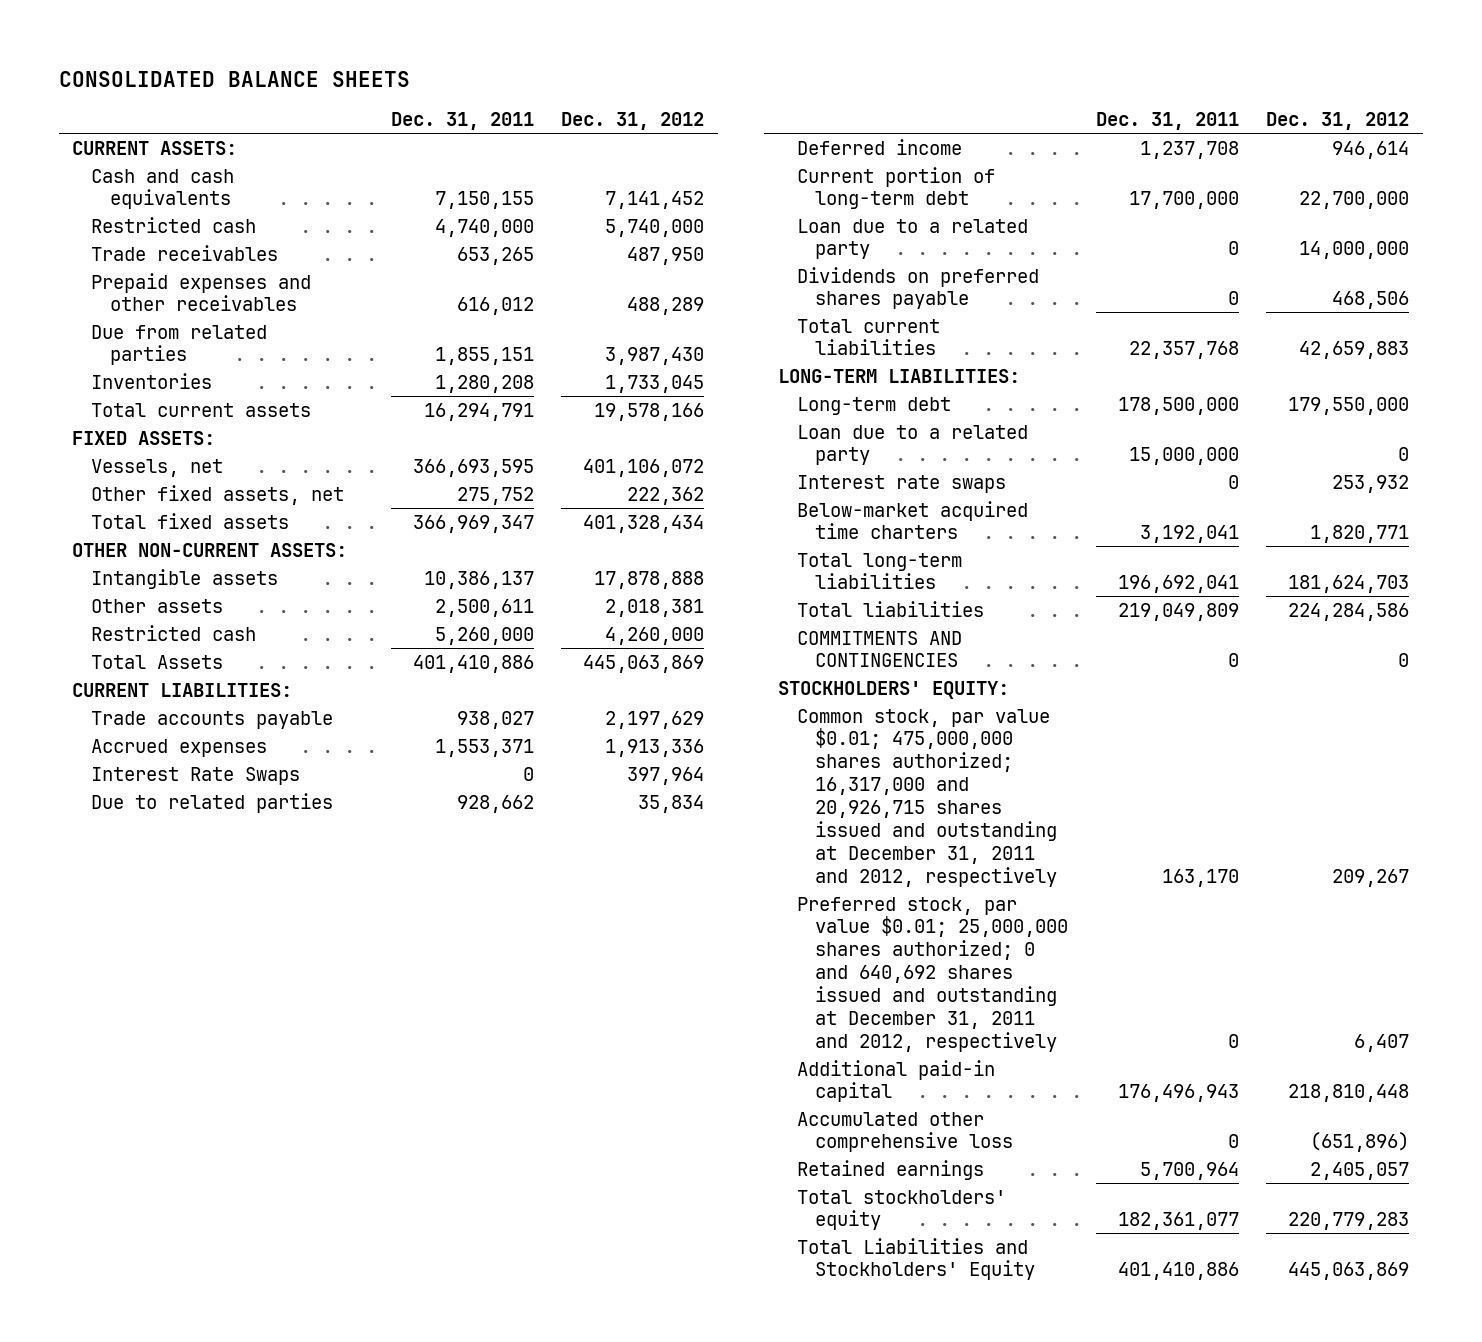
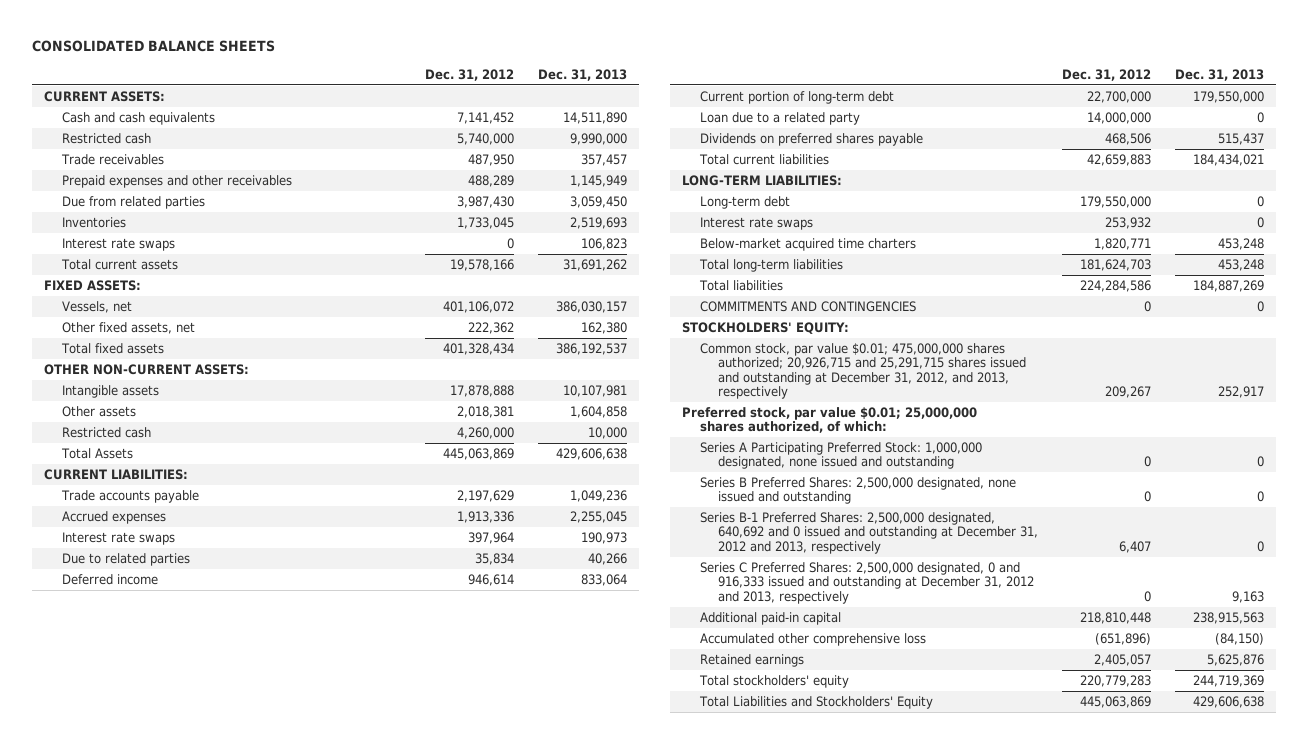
[390,112,534,131] Dec. 31, 2011 -> none
none -> [537,68,627,81] Dec. 31, 2013
none -> [62,238,176,252] Interest rate swaps
[91,766,301,785] Interest Rate Swaps -> [62,532,176,546] Interest rate swaps
[796,424,1028,466] Loan due to a related party -> none
[796,708,1058,887] Common stock, par value $0.01; 475,000,000 shares authorized; 16,317,000 and 20,926,715 shares issued and outstanding at December 31, 2011 and 2012, respectively -> [699,343,1027,399] Common stock, par value $0.01; 475,000,000 shares authorized; 20,926,715 and 25,291,715 shares issued and outstanding at December 31, 2012, and 2013, respectively
none -> [681,407,977,434] Preferred stock, par value $0.01; 25,000,000 shares authorized, of which:
none -> [699,442,982,470] Series A Participating Preferred Stock: 1,000,000 designated, none issued and outstanding
none -> [699,477,1016,505] Series B Preferred Shares: 2,500,000 designated, none issued and outstanding
[796,896,1069,1052] Preferred stock, par value $0.01; 25,000,000 shares authorized; 0 and 640,692 shares issued and outstanding at December 31, 2011 and 2012, respectively -> [699,512,1039,554] Series B-1 Preferred Shares: 2,500,000 designated, 640,692 and 0 issued and outstanding at December 31, 2012 and 2013, respectively
none -> [699,562,1035,604] Series C Preferred Shares: 2,500,000 designated, 0 and 916,333 issued and outstanding at December 31, 2012 and 2013, respectively

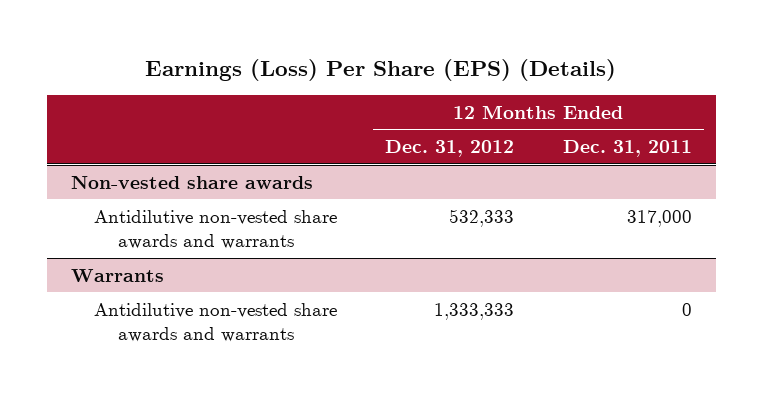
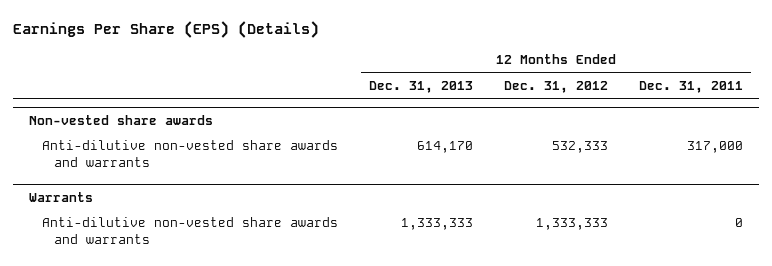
[145,59,617,82] Earnings (Loss) Per Share (EPS) (Details) -> [13,20,320,38] Earnings Per Share (EPS) (Details)
none -> [368,81,473,94] Dec. 31, 2013
[94,209,338,249] Antidilutive non-vested share awards and warrants -> [41,140,338,168] Anti-dilutive non-vested share awards and warrants
[94,302,338,342] Antidilutive non-vested share awards and warrants -> [41,217,338,245] Anti-dilutive non-vested share awards and warrants

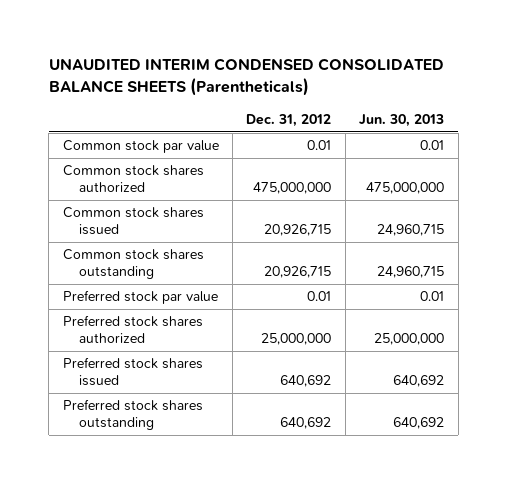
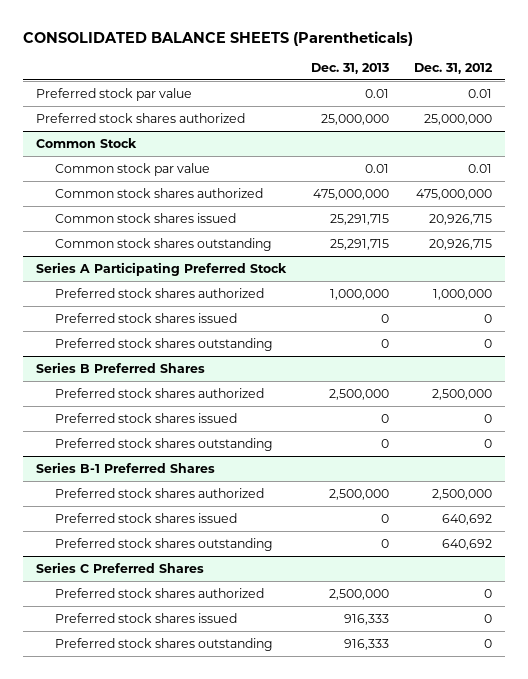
[48,58,444,97] UNAUDITED INTERIM CONDENSED CONSOLIDATED BALANCE SHEETS (Parentheticals) -> [23,30,414,46] CONSOLIDATED BALANCE SHEETS (Parentheticals)
[359,113,445,127] Jun. 30, 2013 -> none
none -> [310,62,389,74] Dec. 31, 2013
[62,290,218,305] Preferred stock par value -> [35,87,192,101] Preferred stock par value
[62,315,203,344] Preferred stock shares authorized -> [35,112,245,123] Preferred stock shares authorized
none -> [35,137,137,148] Common Stock
none -> [35,261,287,276] Series A Participating Preferred Stock
none -> [55,287,265,298] Preferred stock shares authorized
none -> [55,312,238,323] Preferred stock shares issued
none -> [55,337,274,351] Preferred stock shares outstanding
none -> [35,361,205,373] Series B Preferred Shares
none -> [55,387,265,398] Preferred stock shares authorized
none -> [55,412,238,423] Preferred stock shares issued
none -> [55,437,274,451] Preferred stock shares outstanding
none -> [35,461,215,473] Series B-1 Preferred Shares
none -> [55,487,265,498] Preferred stock shares authorized
none -> [35,561,204,573] Series C Preferred Shares
none -> [55,587,265,598] Preferred stock shares authorized
none -> [55,612,238,623] Preferred stock shares issued
none -> [55,637,274,651] Preferred stock shares outstanding

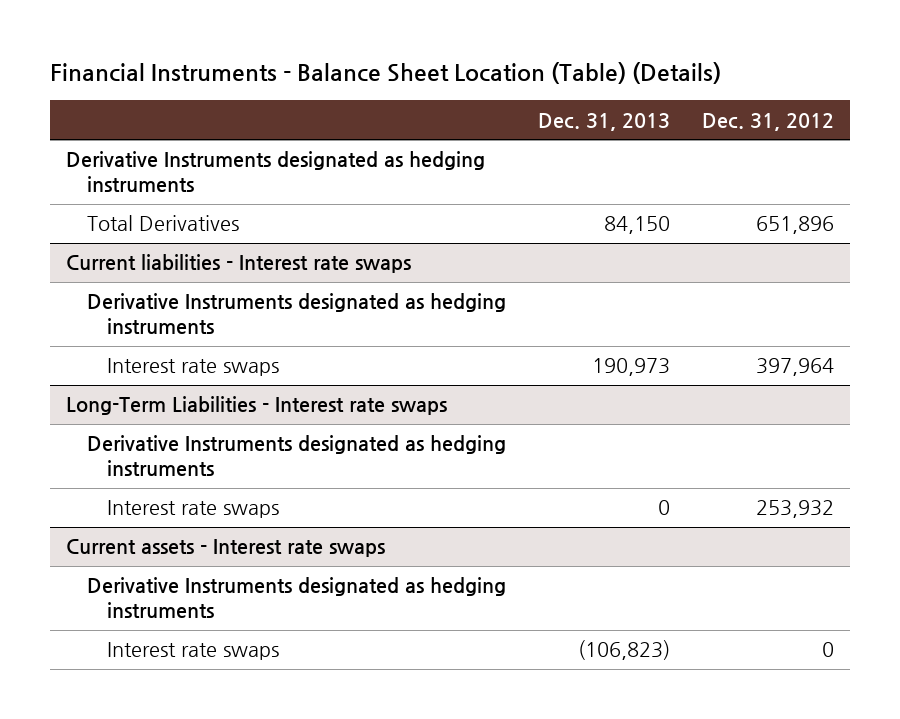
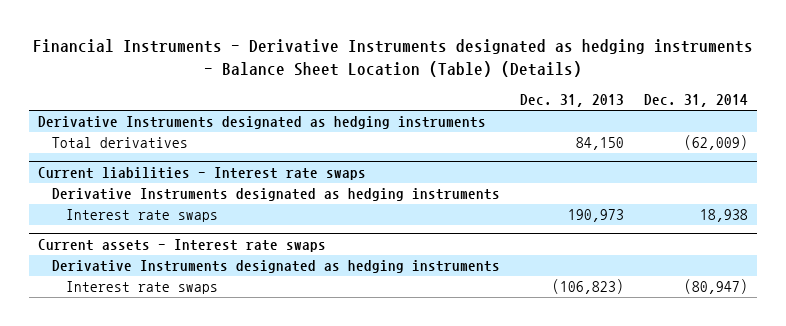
[50,62,722,85] Financial Instruments - Balance Sheet Location (Table) (Details) -> [33,39,754,78] Financial Instruments - Derivative Instruments designated as hedging instruments - Balance Sheet Location (Table) (Details)
[701,112,834,131] Dec. 31, 2012 -> none
none -> [643,94,748,108] Dec. 31, 2014
[86,215,239,232] Total Derivatives -> [52,137,189,149] Total derivatives
[66,396,448,416] Long-Term Liabilities - Interest rate swaps -> none
[86,435,506,476] Derivative Instruments designated as hedging instruments -> none
[107,500,280,519] Interest rate swaps -> none

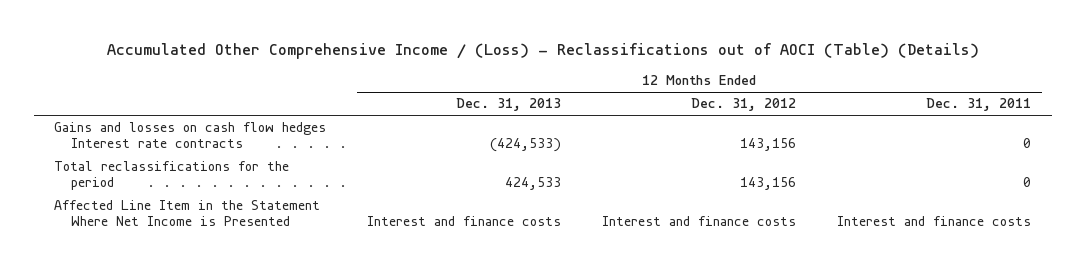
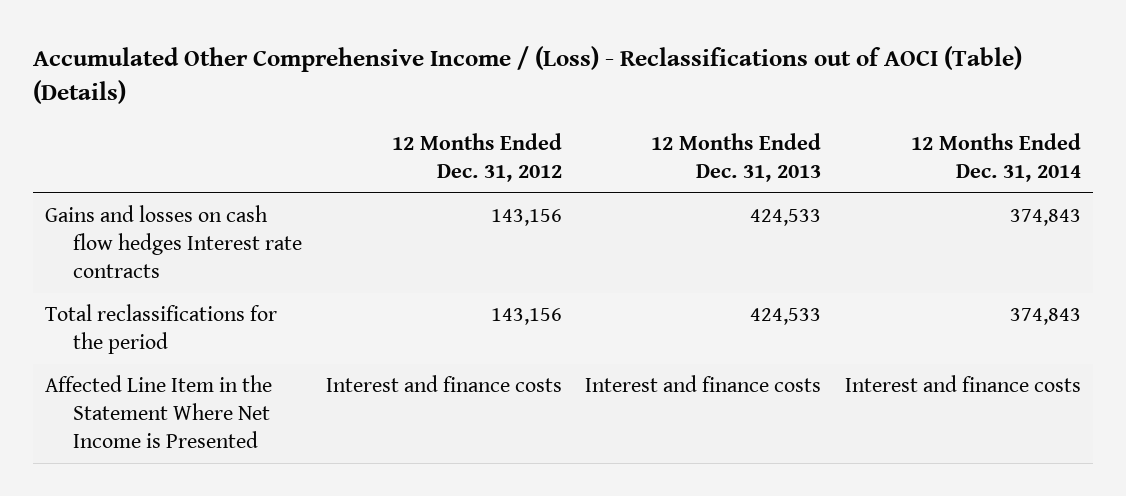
[926,98,1032,112] Dec. 31, 2011 -> none
none -> [911,132,1082,182] 12 Months Ended Dec. 31, 2014
[490,138,562,153] (424,533) -> [750,209,822,227] 424,533

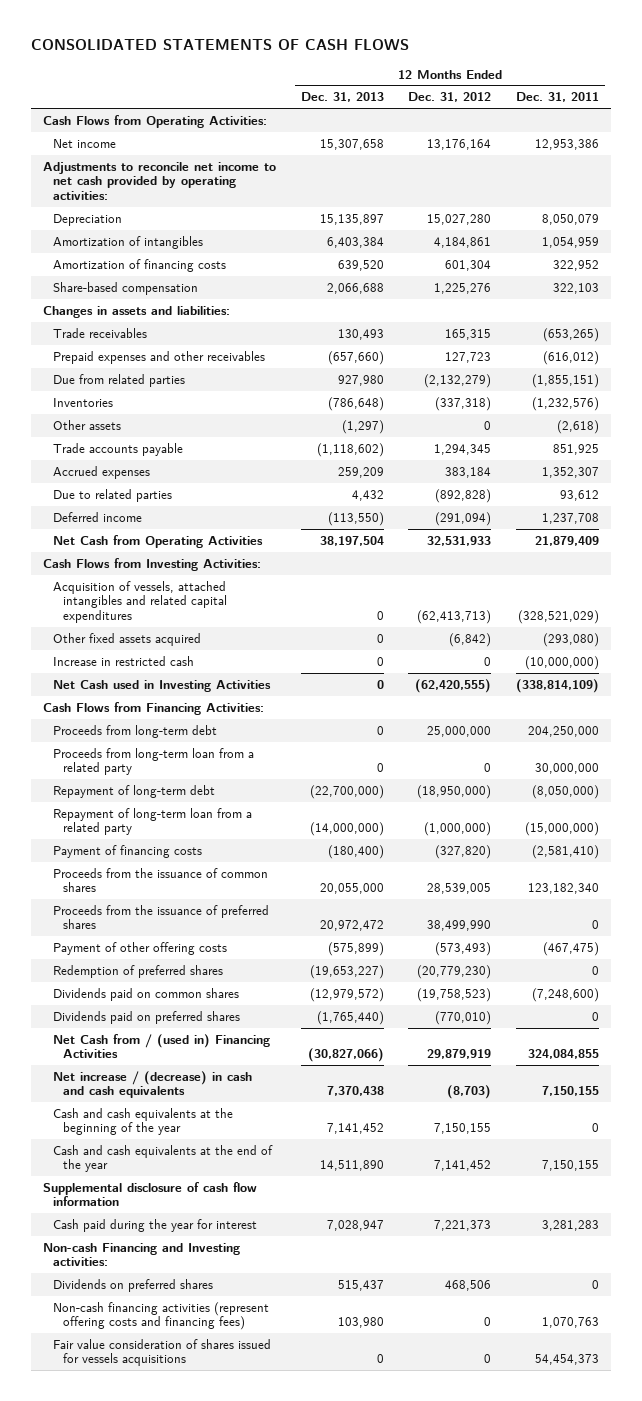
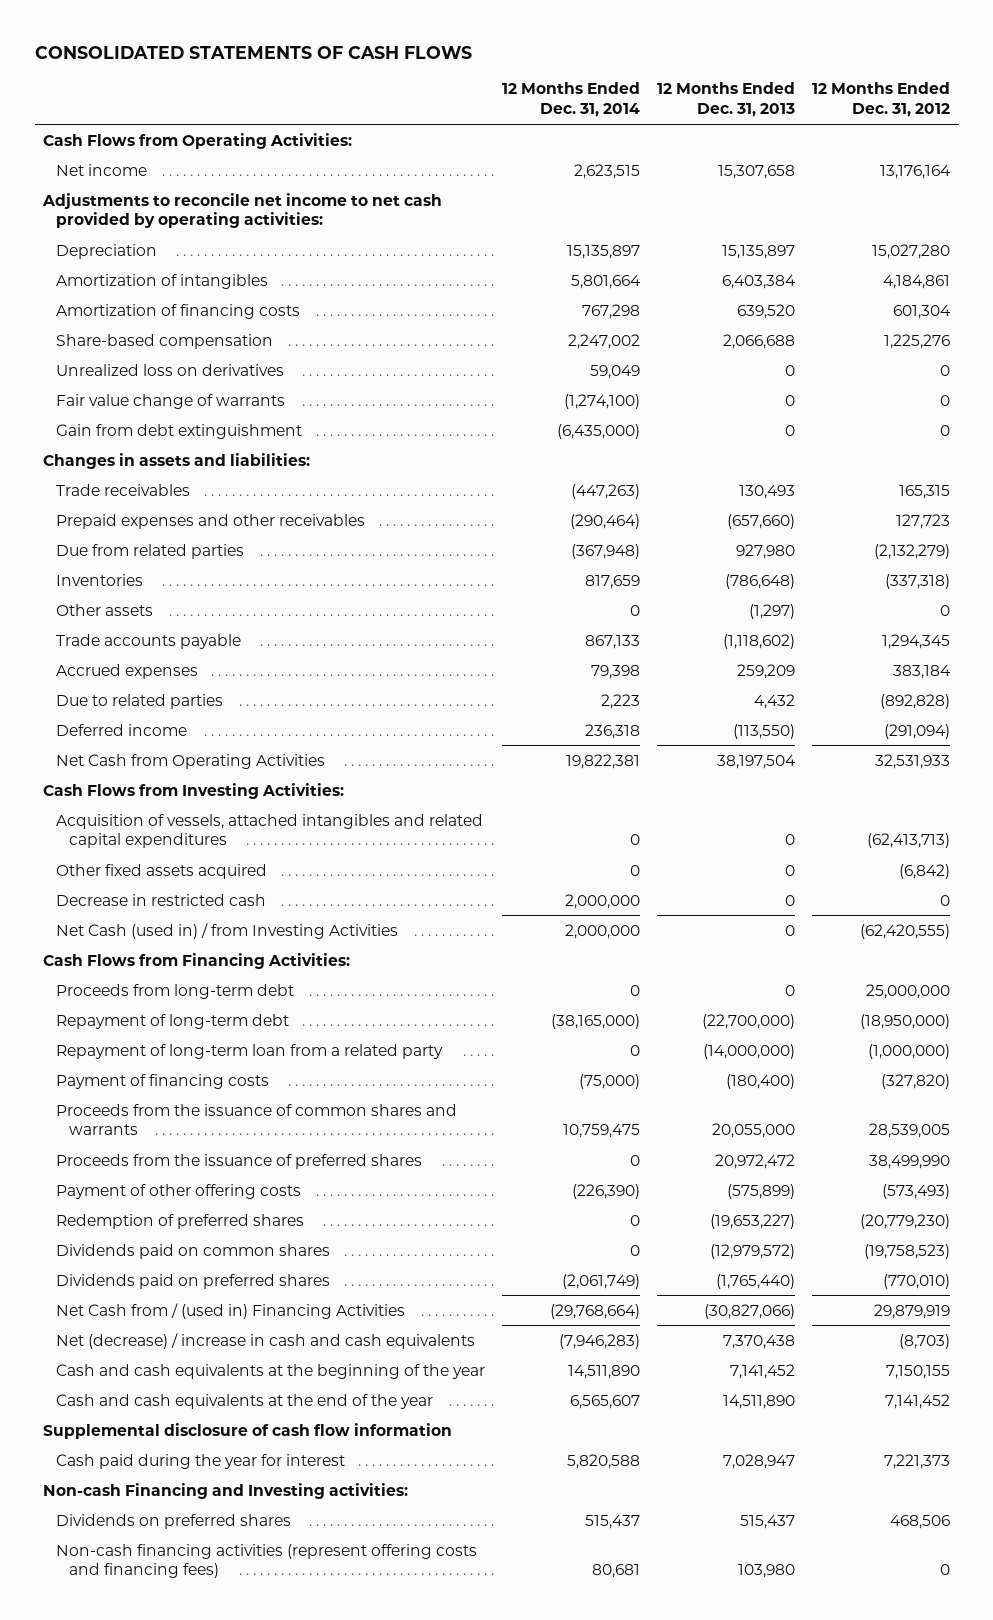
[516,92,600,103] Dec. 31, 2011 -> none
none -> [502,82,641,118] 12 Months Ended Dec. 31, 2014
none -> [56,363,285,376] Unrealized loss on derivatives
none -> [56,393,286,409] Fair value change of warrants
none -> [56,423,303,439] Gain from debt extinguishment
[53,655,195,666] Increase in restricted cash -> [56,893,267,906] Decrease in restricted cash
[53,679,272,692] Net Cash used in Investing Activities -> [56,922,399,939] Net Cash (used in) / from Investing Activities
[53,747,255,776] Proceeds from long-term loan from a related party -> none
[53,867,269,893] Proceeds from the issuance of common shares -> [56,1103,458,1136] Proceeds from the issuance of common shares and warrants
[53,1070,253,1099] Net increase / (decrease) in cash and cash equivalents -> [56,1332,476,1349] Net (decrease) / increase in cash and cash equivalents
[53,1338,272,1367] Fair value consideration of shares issued for vessels acquisitions -> none

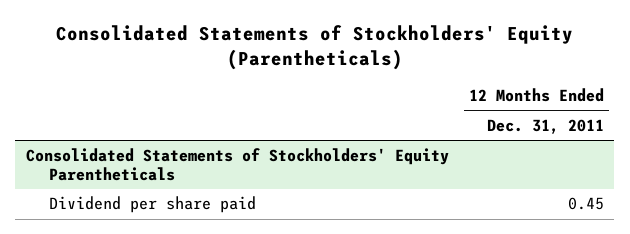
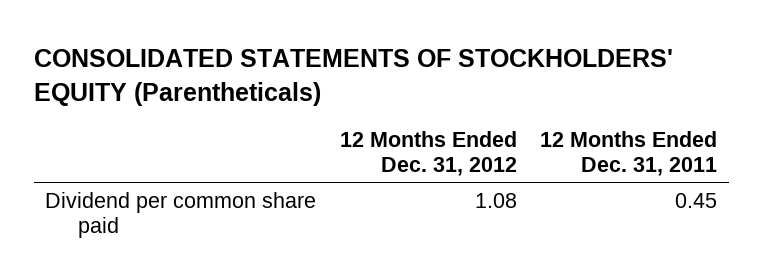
[55,25,573,71] Consolidated Statements of Stockholders' Equity (Parentheticals) -> [33,49,673,107] CONSOLIDATED STATEMENTS OF STOCKHOLDERS' EQUITY (Parentheticals)
none -> [339,131,517,177] 12 Months Ended Dec. 31, 2012
[25,148,449,182] Consolidated Statements of Stockholders' Equity Parentheticals -> none
[49,196,257,214] Dividend per share paid -> [45,191,317,238] Dividend per common share paid

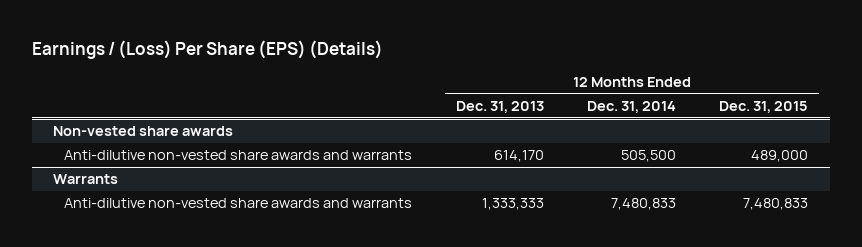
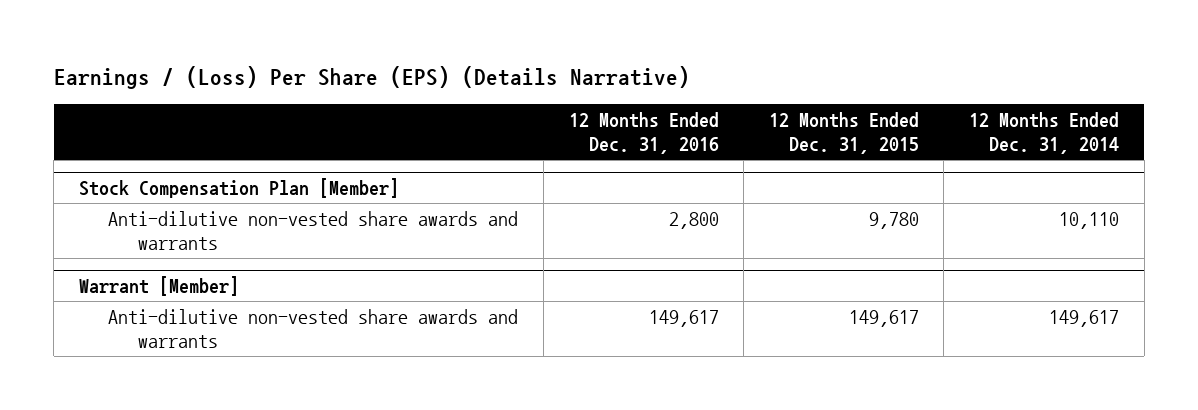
[31,39,383,59] Earnings / (Loss) Per Share (EPS) (Details) -> [53,66,690,90] Earnings / (Loss) Per Share (EPS) (Details Narrative)
[455,100,544,113] Dec. 31, 2013 -> none
none -> [568,111,719,154] 12 Months Ended Dec. 31, 2016
[53,126,234,137] Non-vested share awards -> [78,177,399,198] Stock Compensation Plan [Member]
[621,150,677,163] 505,500 -> [1059,211,1120,229] 10,110
[751,150,809,163] 489,000 -> [868,211,919,229] 9,780
[53,174,119,185] Warrants -> [78,275,239,296] Warrant [Member]
[611,198,677,211] 7,480,833 -> [1049,309,1120,327] 149,617
[743,198,809,211] 7,480,833 -> [848,309,919,327] 149,617

